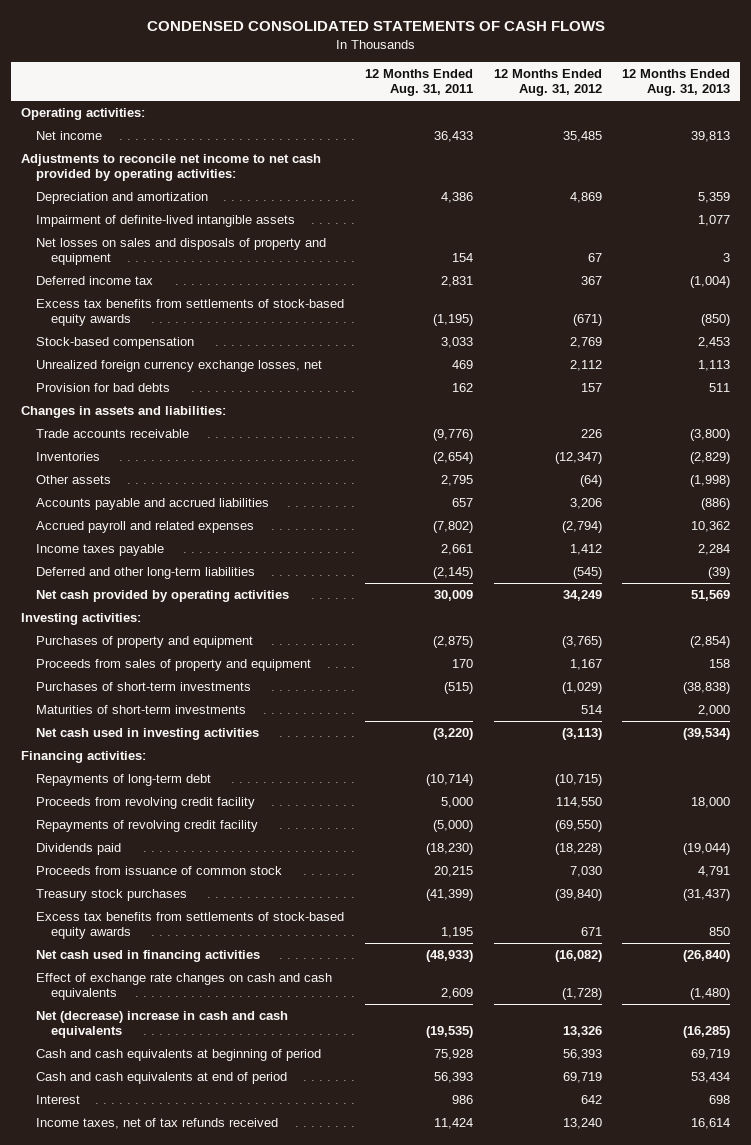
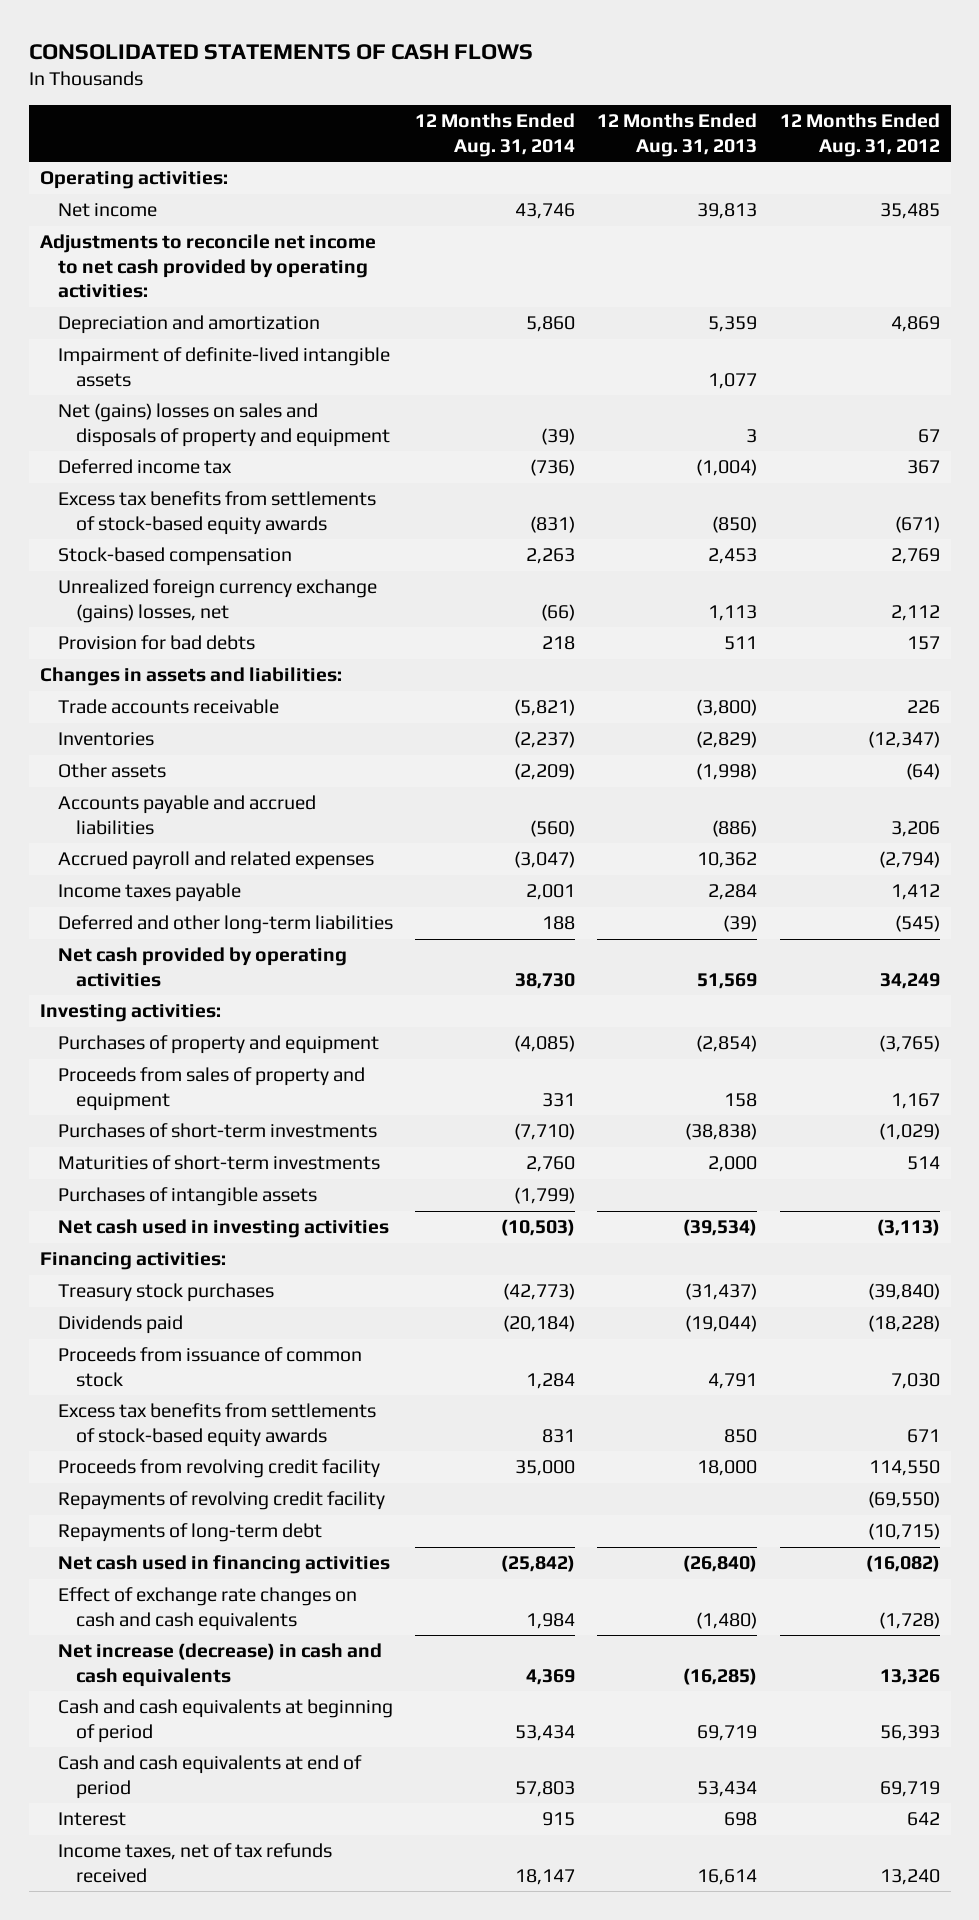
[146,21,605,32] CONDENSED CONSOLIDATED STATEMENTS OF CASH FLOWS -> [28,43,533,60] CONSOLIDATED STATEMENTS OF CASH FLOWS
[364,69,473,97] 12 Months Ended Aug. 31, 2011 -> none
none -> [415,113,576,157] 12 Months Ended Aug. 31, 2014
[36,238,327,266] Net losses on sales and disposals of property and equipment -> [57,403,391,447] Net (gains) losses on sales and disposals of property and equipment
[36,360,323,373] Unrealized foreign currency exchange losses, net -> [57,579,377,623] Unrealized foreign currency exchange (gains) losses, net
none -> [57,1187,317,1207] Purchases of intangible assets
[36,889,188,902] Treasury stock purchases -> [57,1283,274,1303] Treasury stock purchases
[36,797,256,810] Proceeds from revolving credit facility -> [57,1459,380,1479] Proceeds from revolving credit facility
[36,820,259,833] Repayments of revolving credit facility -> [57,1491,385,1511] Repayments of revolving credit facility
[36,774,212,787] Repayments of long-term debt -> [57,1523,322,1543] Repayments of long-term debt
[36,1011,289,1039] Net (decrease) increase in cash and cash equivalents -> [57,1643,382,1687] Net increase (decrease) in cash and cash equivalents

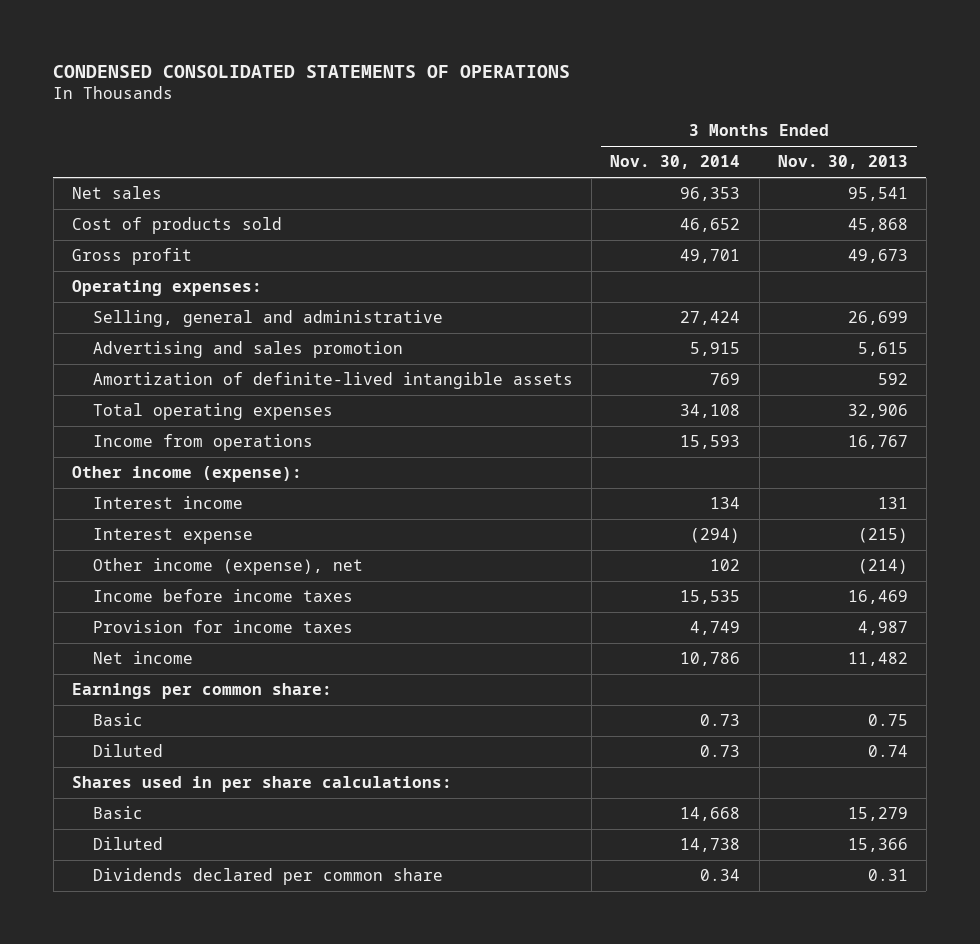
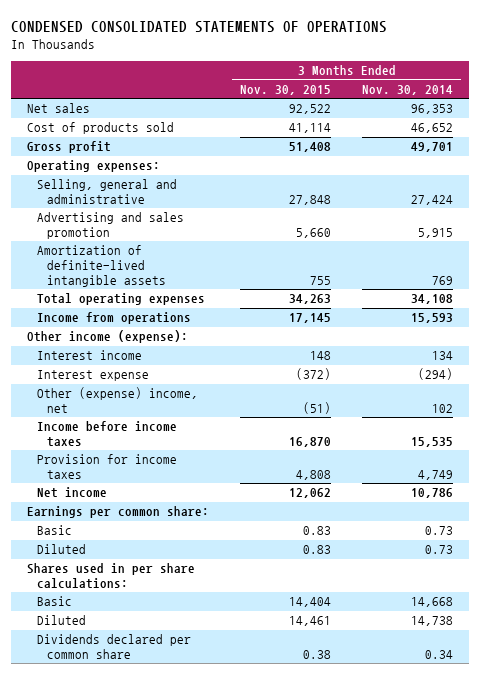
[777,155,908,170] Nov. 30, 2013 -> none
none -> [240,84,332,95] Nov. 30, 2015
[92,558,363,576] Other income (expense), net -> [36,387,198,414] Other (expense) income, net

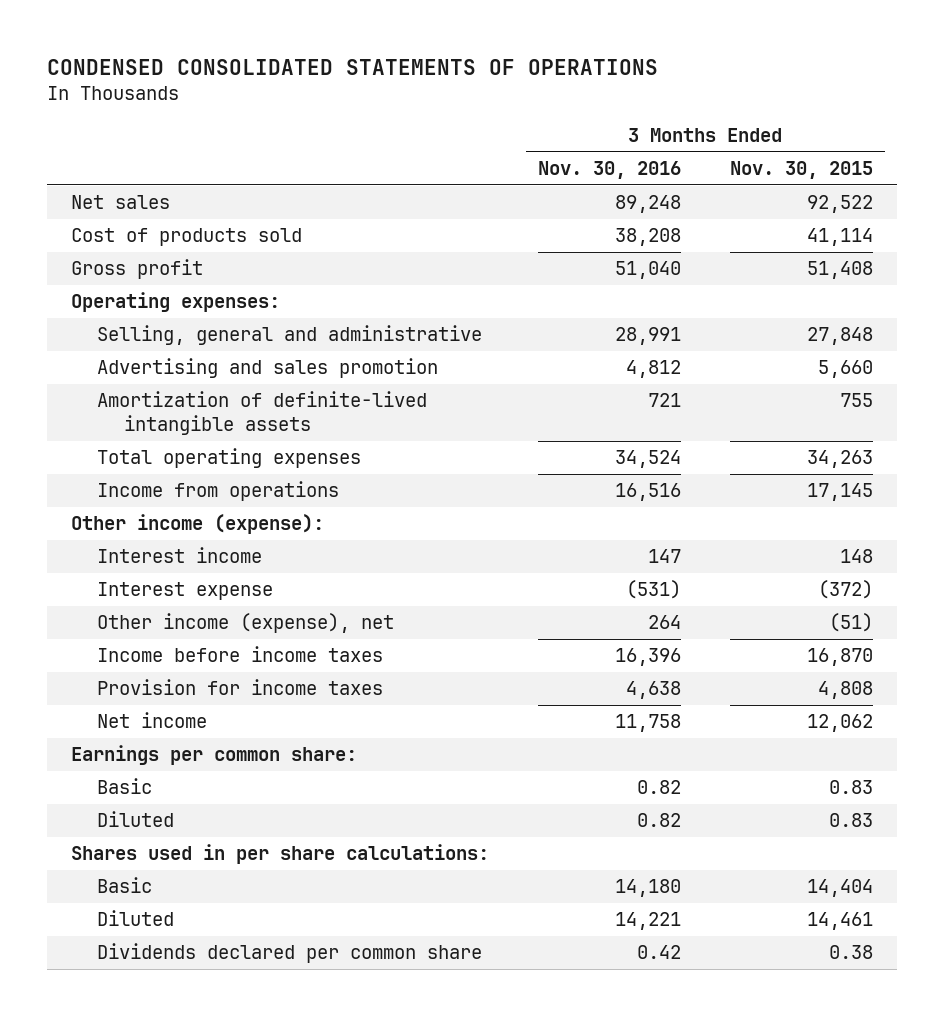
[362,84,454,95] Nov. 30, 2014 -> none
none -> [537,160,681,179] Nov. 30, 2016
[36,387,198,414] Other (expense) income, net -> [97,613,395,634] Other income (expense), net

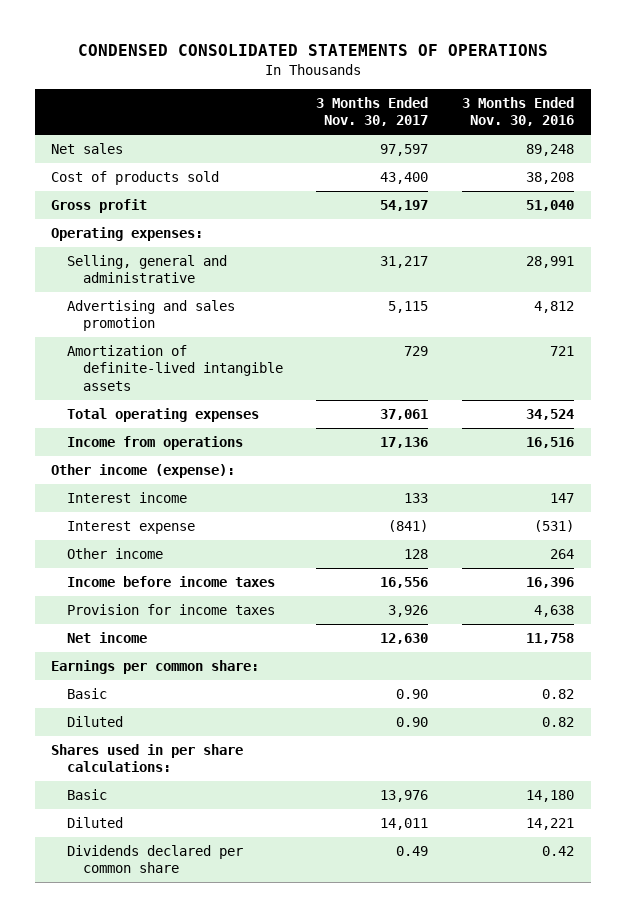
[729,160,873,179] Nov. 30, 2015 -> none
none -> [316,96,429,127] 3 Months Ended Nov. 30, 2017
[97,613,395,634] Other income (expense), net -> [67,547,164,559] Other income

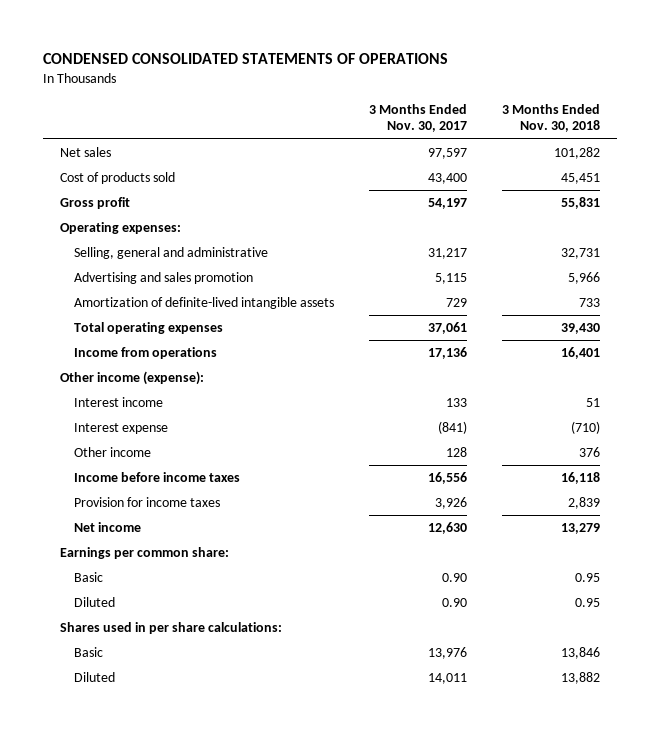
[461,96,574,127] 3 Months Ended Nov. 30, 2016 -> none
none -> [501,103,600,133] 3 Months Ended Nov. 30, 2018
[67,844,244,874] Dividends declared per common share -> none

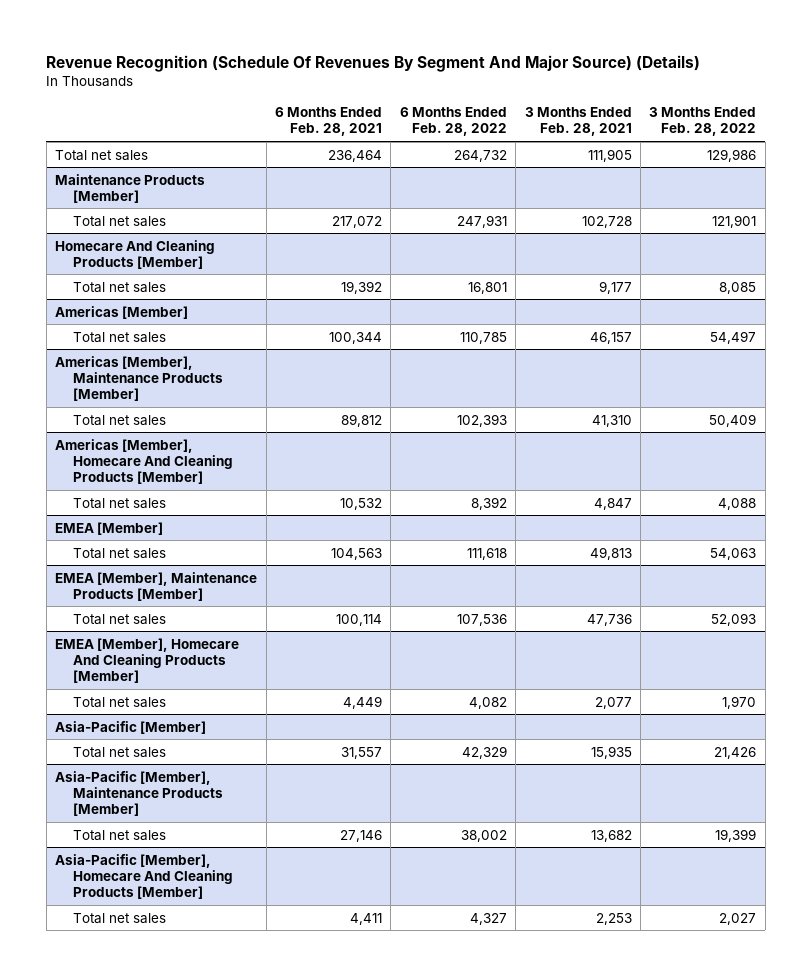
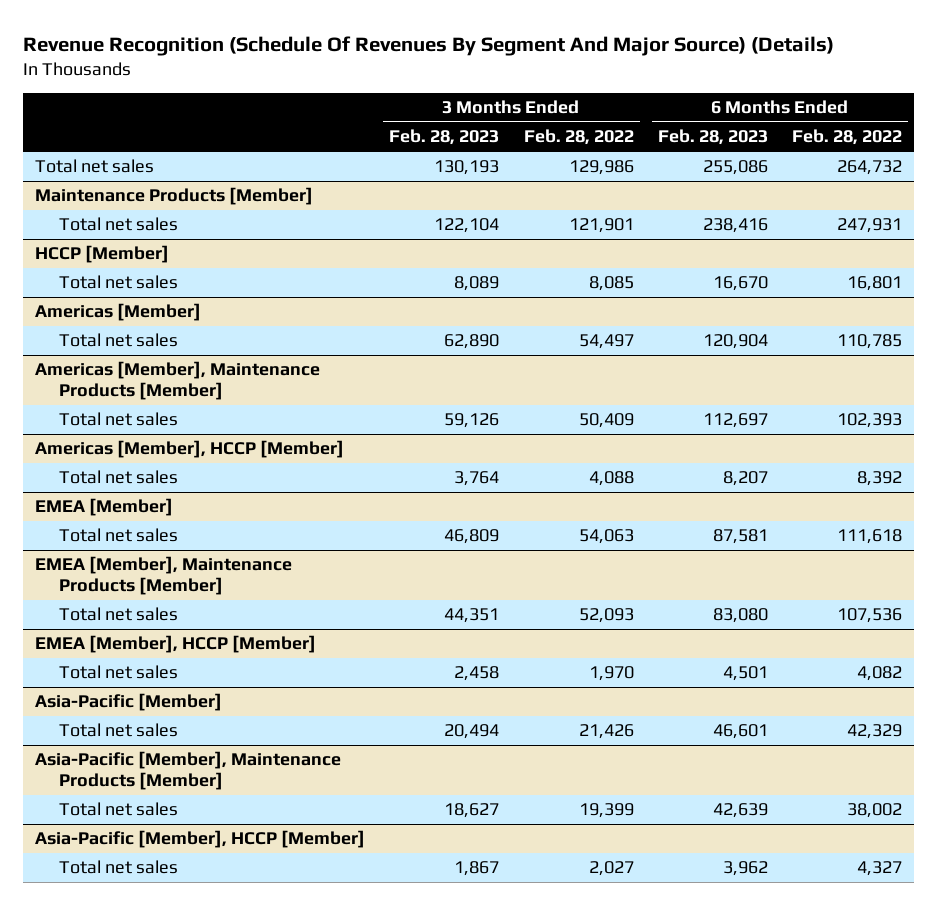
[275,107,383,137] 6 Months Ended Feb. 28, 2021 -> none
[524,107,632,137] 3 Months Ended Feb. 28, 2021 -> none
none -> [389,129,500,146] Feb. 28, 2023
none -> [657,129,768,146] Feb. 28, 2023
[55,239,216,269] Homecare And Cleaning Products [Member] -> [35,245,170,264] HCCP [Member]
[55,438,233,484] Americas [Member], Homecare And Cleaning Products [Member] -> none
none -> [35,440,345,459] Americas [Member], HCCP [Member]
[55,637,240,683] EMEA [Member], Homecare And Cleaning Products [Member] -> none
none -> [35,635,317,654] EMEA [Member], HCCP [Member]
[55,853,233,899] Asia-Pacific [Member], Homecare And Cleaning Products [Member] -> none
none -> [35,830,366,849] Asia-Pacific [Member], HCCP [Member]

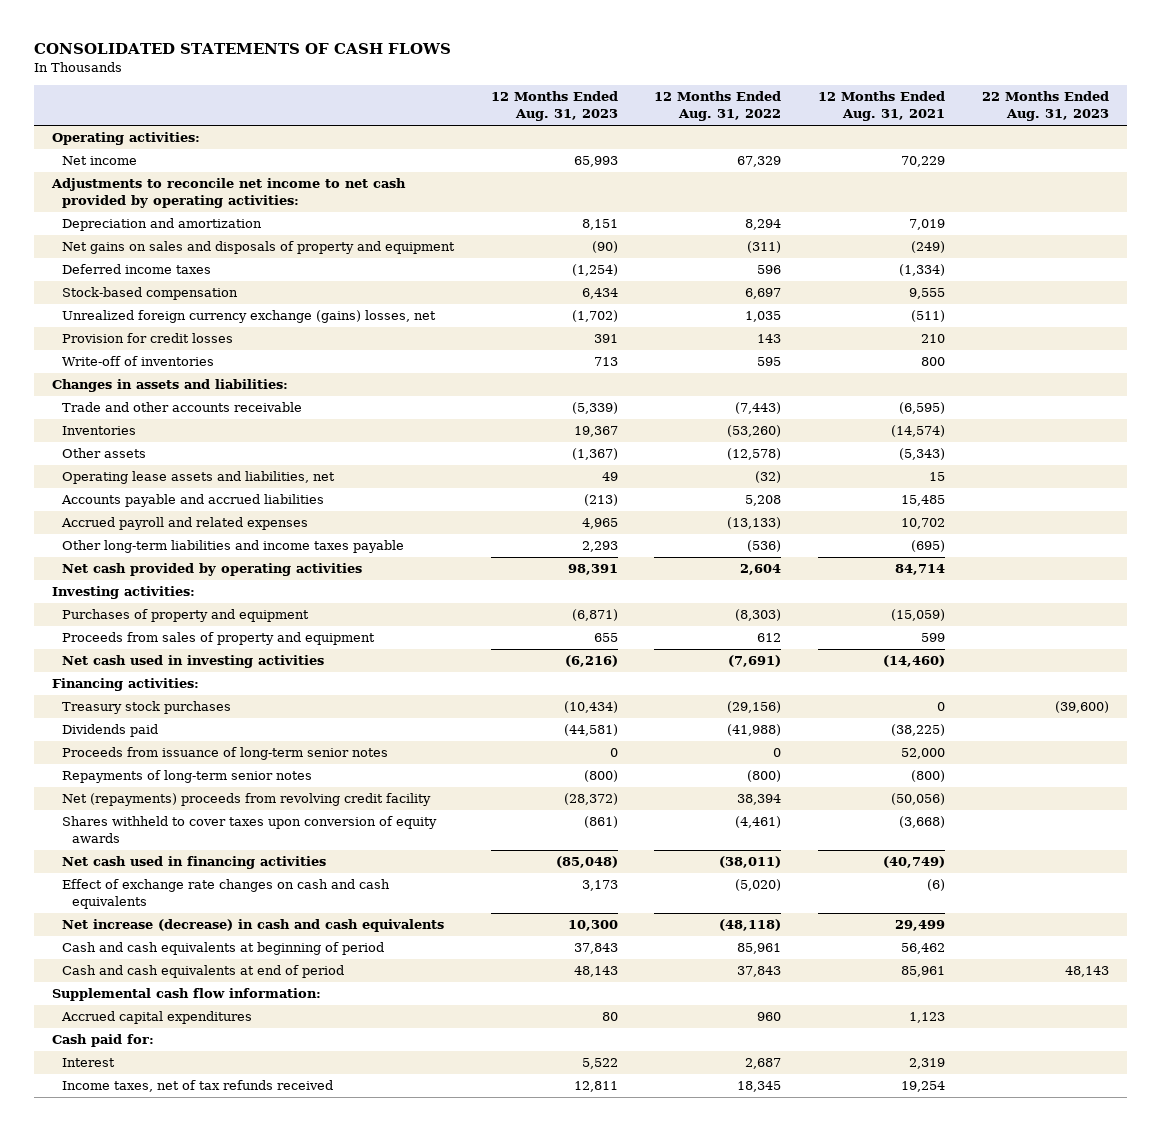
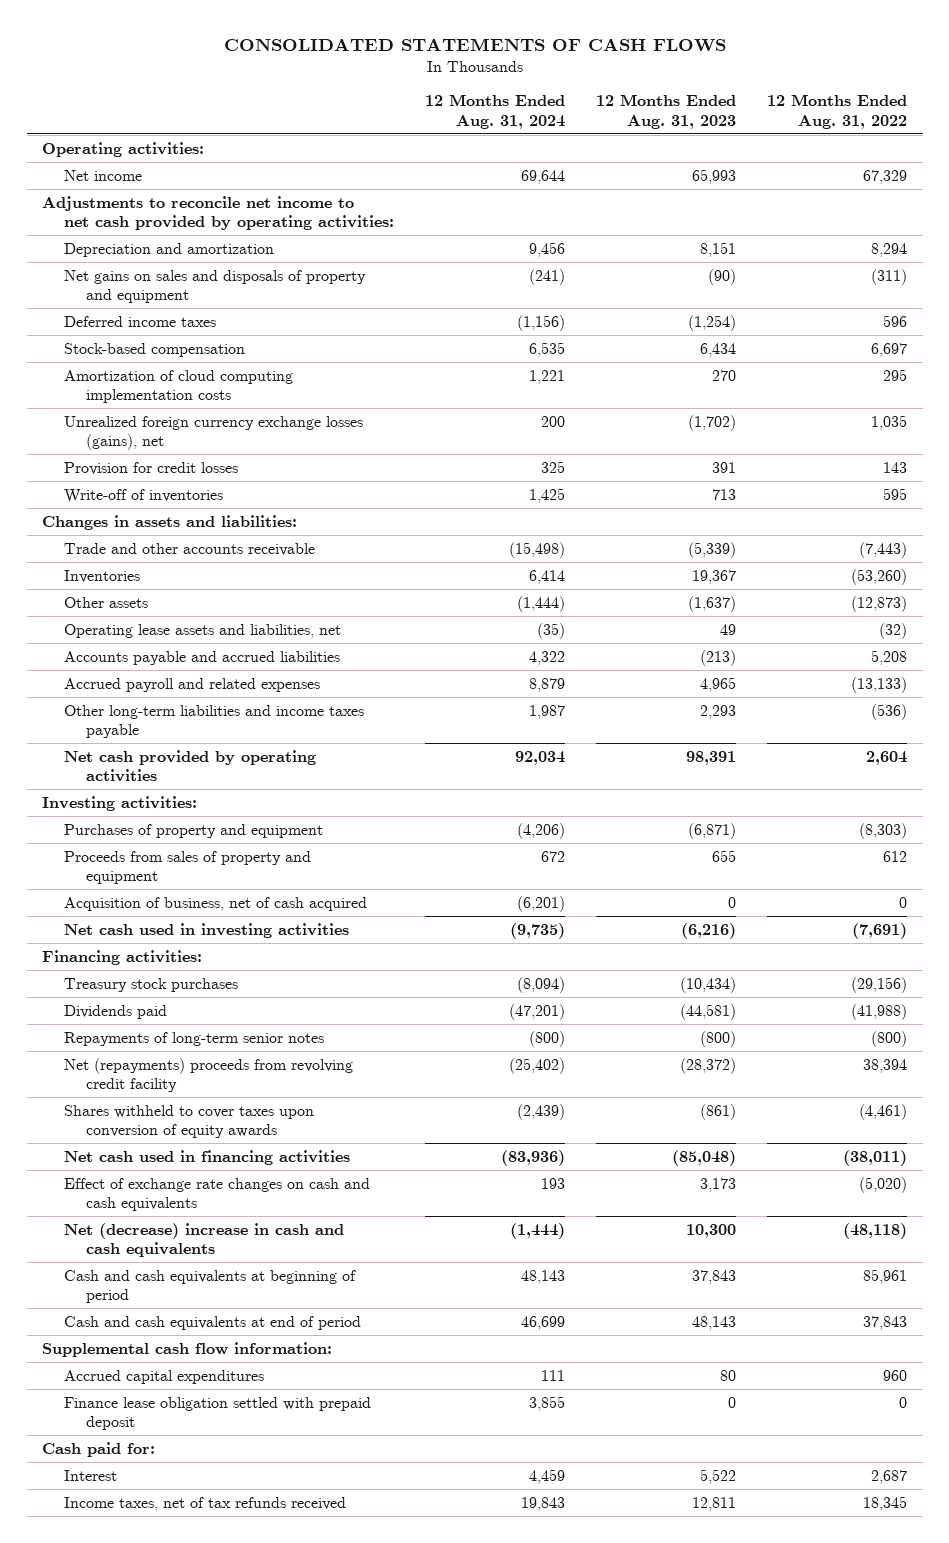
[818,91,946,122] 12 Months Ended Aug. 31, 2021 -> none
[981,91,1109,122] 22 Months Ended Aug. 31, 2023 -> none
none -> [424,94,565,129] 12 Months Ended Aug. 31, 2024
none -> [63,369,293,404] Amortization of cloud computing implementation costs
[62,310,437,324] Unrealized foreign currency exchange (gains) losses, net -> [63,415,363,451] Unrealized foreign currency exchange losses (gains), net
[571,448,618,461] (1,367) -> [688,595,737,612] (1,637)
[727,448,782,461] (12,578) -> [851,595,908,612] (12,873)
none -> [63,896,367,911] Acquisition of business, net of cash acquired
[62,747,389,761] Proceeds from issuance of long-term senior notes -> none
[62,919,445,933] Net increase (decrease) in cash and cash equivalents -> [63,1222,344,1258] Net (decrease) increase in cash and cash equivalents
none -> [63,1396,371,1431] Finance lease obligation settled with prepaid deposit

